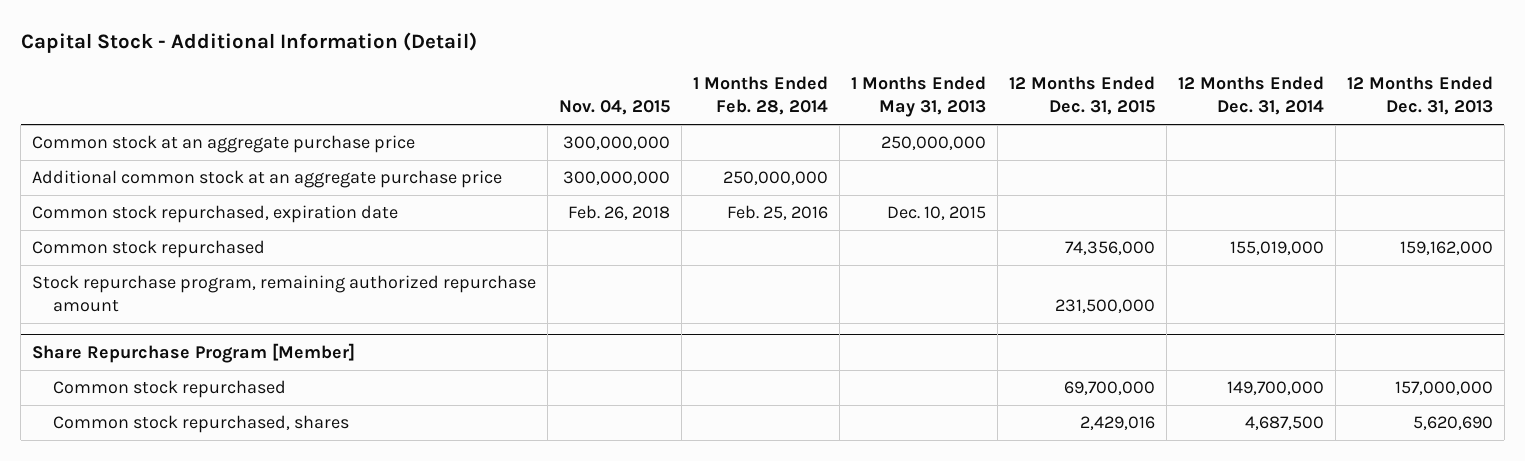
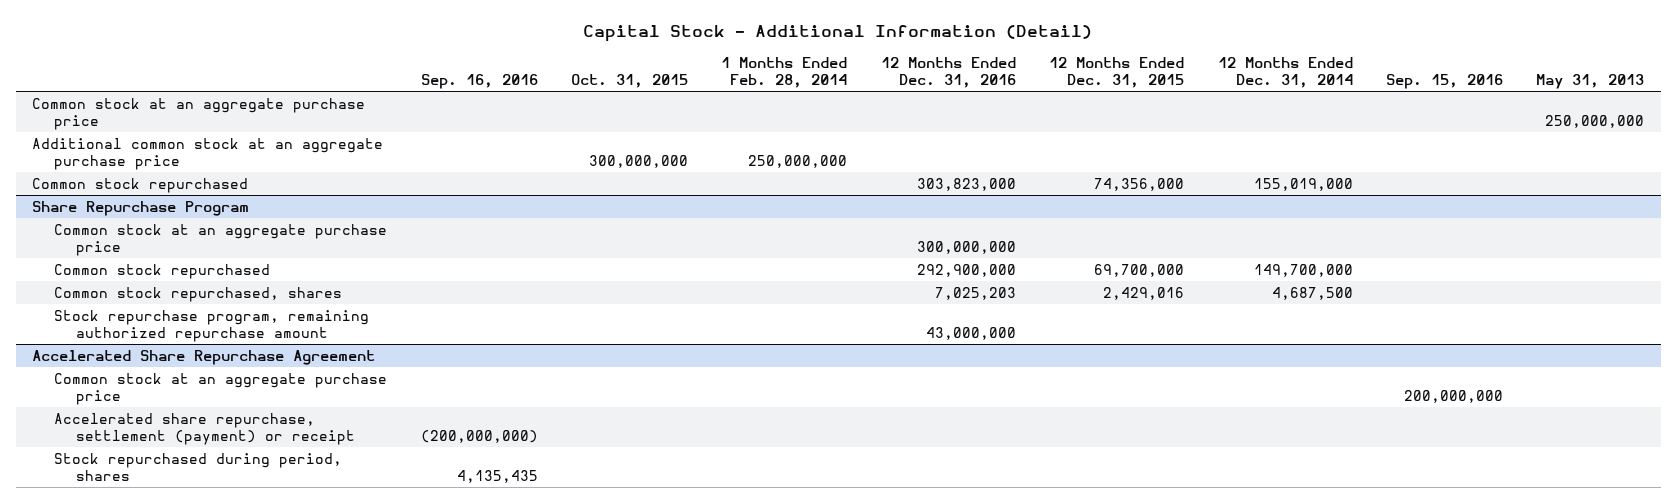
[558,100,670,116] Nov. 04, 2015 -> none
[850,76,986,118] 1 Months Ended May 31, 2013 -> none
[1346,76,1493,116] 12 Months Ended Dec. 31, 2013 -> none
none -> [420,73,538,89] Sep. 16, 2016
none -> [570,73,688,88] Oct. 31, 2015
none -> [880,57,1016,88] 12 Months Ended Dec. 31, 2016
none -> [1385,73,1503,89] Sep. 15, 2016
none -> [1536,73,1645,89] May 31, 2013
[31,205,398,224] Common stock repurchased, expiration date -> none
[31,275,536,313] Stock repurchase program, remaining authorized repurchase amount -> none
[31,342,355,363] Share Repurchase Program [Member] -> [32,200,250,216] Share Repurchase Program
none -> [54,223,388,256] Common stock at an aggregate purchase price
none -> [54,309,370,342] Stock repurchase program, remaining authorized repurchase amount
none -> [32,349,376,365] Accelerated Share Repurchase Agreement
none -> [54,372,388,405] Common stock at an aggregate purchase price
none -> [54,412,355,445] Accelerated share repurchase, settlement (payment) or receipt
none -> [54,452,343,481] Stock repurchased during period, shares

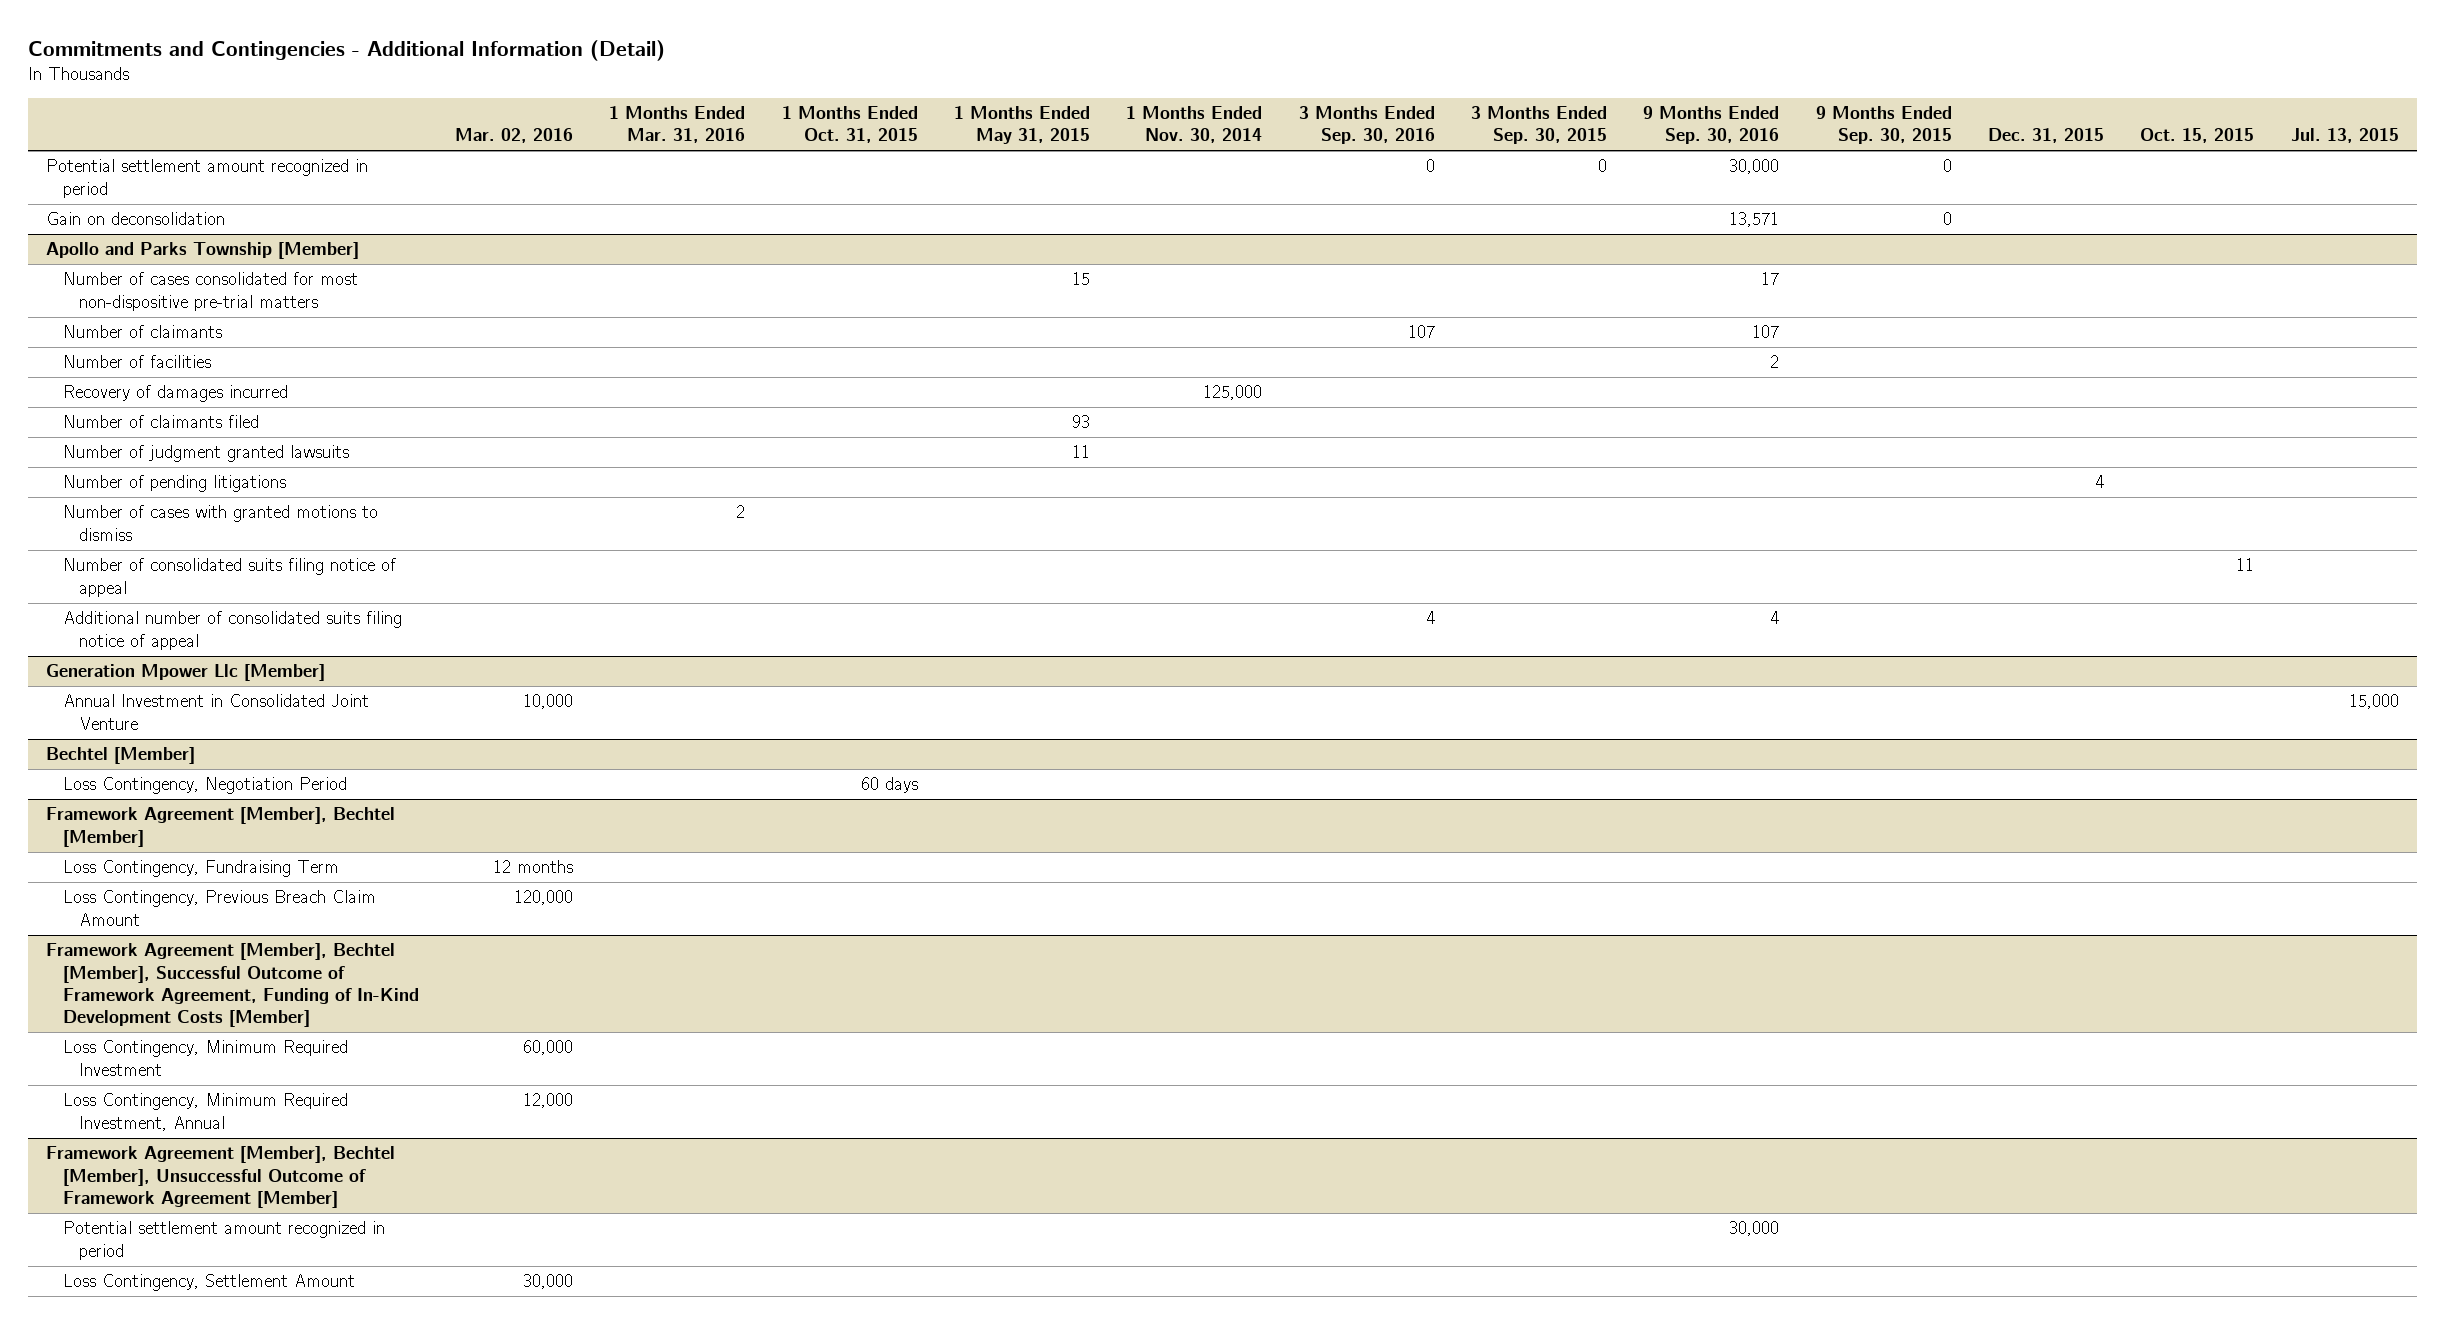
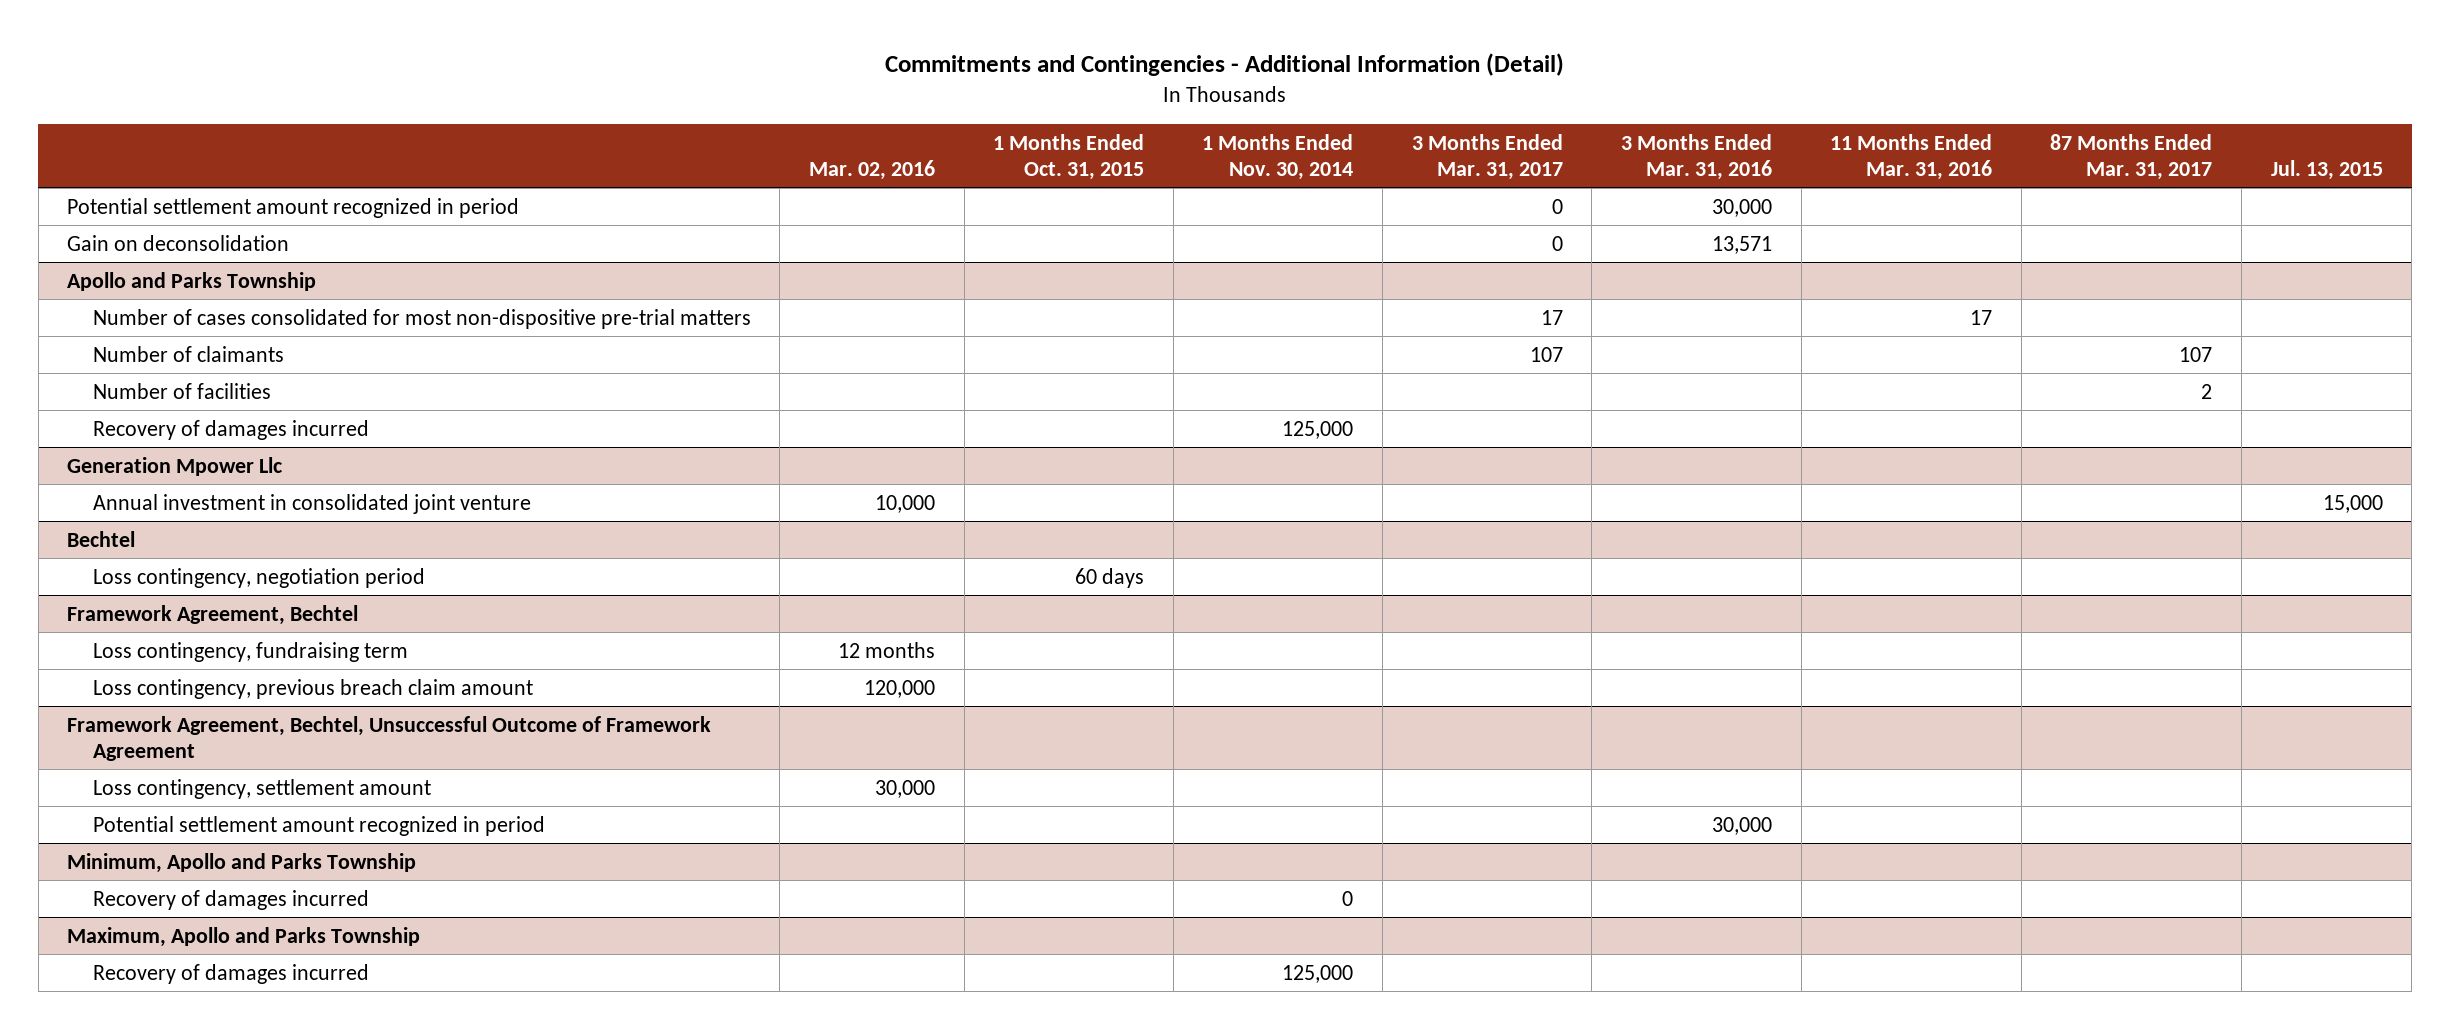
[609,105,746,144] 1 Months Ended Mar. 31, 2016 -> none
[953,105,1090,145] 1 Months Ended May 31, 2015 -> none
[1298,105,1435,145] 3 Months Ended Sep. 30, 2016 -> none
[1470,105,1607,145] 3 Months Ended Sep. 30, 2015 -> none
[1643,105,1780,145] 9 Months Ended Sep. 30, 2016 -> none
[1815,105,1952,145] 9 Months Ended Sep. 30, 2015 -> none
[1987,128,2104,144] Dec. 31, 2015 -> none
[2140,128,2255,144] Oct. 15, 2015 -> none
none -> [1411,133,1563,180] 3 Months Ended Mar. 31, 2017
none -> [1620,133,1772,180] 3 Months Ended Mar. 31, 2016
none -> [1830,133,1993,180] 11 Months Ended Mar. 31, 2016
none -> [2050,133,2213,180] 87 Months Ended Mar. 31, 2017
[46,242,360,260] Apollo and Parks Township [Member] -> [67,271,317,291] Apollo and Parks Township
[62,415,259,429] Number of claimants filed -> none
[62,445,349,463] Number of judgment granted lawsuits -> none
[62,475,286,493] Number of pending litigations -> none
[62,505,378,541] Number of cases with granted motions to dismiss -> none
[62,558,396,597] Number of consolidated suits filing notice of appeal -> none
[62,611,402,650] Additional number of consolidated suits filing notice of appeal -> none
[46,943,419,1028] Framework Agreement [Member], Bechtel [Member], Successful Outcome of Framework Agreement, Funding of In-Kind Development Costs [Member] -> none
[62,1040,348,1076] Loss Contingency, Minimum Required Investment -> none
[62,1093,348,1131] Loss Contingency, Minimum Required Investment, Annual -> none
[46,664,326,682] Generation Mpower Llc [Member] -> [67,456,283,476] Generation Mpower Llc
[62,694,369,730] Annual Investment in Consolidated Joint Venture -> [92,493,531,514] Annual investment in consolidated joint venture
[46,747,196,765] Bechtel [Member] -> [67,530,136,547] Bechtel
[62,777,347,795] Loss Contingency, Negotiation Period -> [92,567,425,588] Loss contingency, negotiation period
[46,807,396,847] Framework Agreement [Member], Bechtel [Member] -> [67,604,359,625] Framework Agreement, Bechtel
[62,860,339,878] Loss Contingency, Fundraising Term -> [92,641,408,662] Loss contingency, fundraising term
[62,890,376,926] Loss Contingency, Previous Breach Claim Amount -> [92,678,533,699] Loss contingency, previous breach claim amount
[46,1146,396,1209] Framework Agreement [Member], Bechtel [Member], Unsuccessful Outcome of Framework Agreement [Member] -> [67,715,712,761] Framework Agreement, Bechtel, Unsuccessful Outcome of Framework Agreement
none -> [92,778,431,799] Loss contingency, settlement amount
[62,1274,355,1292] Loss Contingency, Settlement Amount -> none
none -> [67,852,417,873] Minimum, Apollo and Parks Township
none -> [92,889,369,910] Recovery of damages incurred
none -> [67,926,421,947] Maximum, Apollo and Parks Township
none -> [92,963,369,984] Recovery of damages incurred

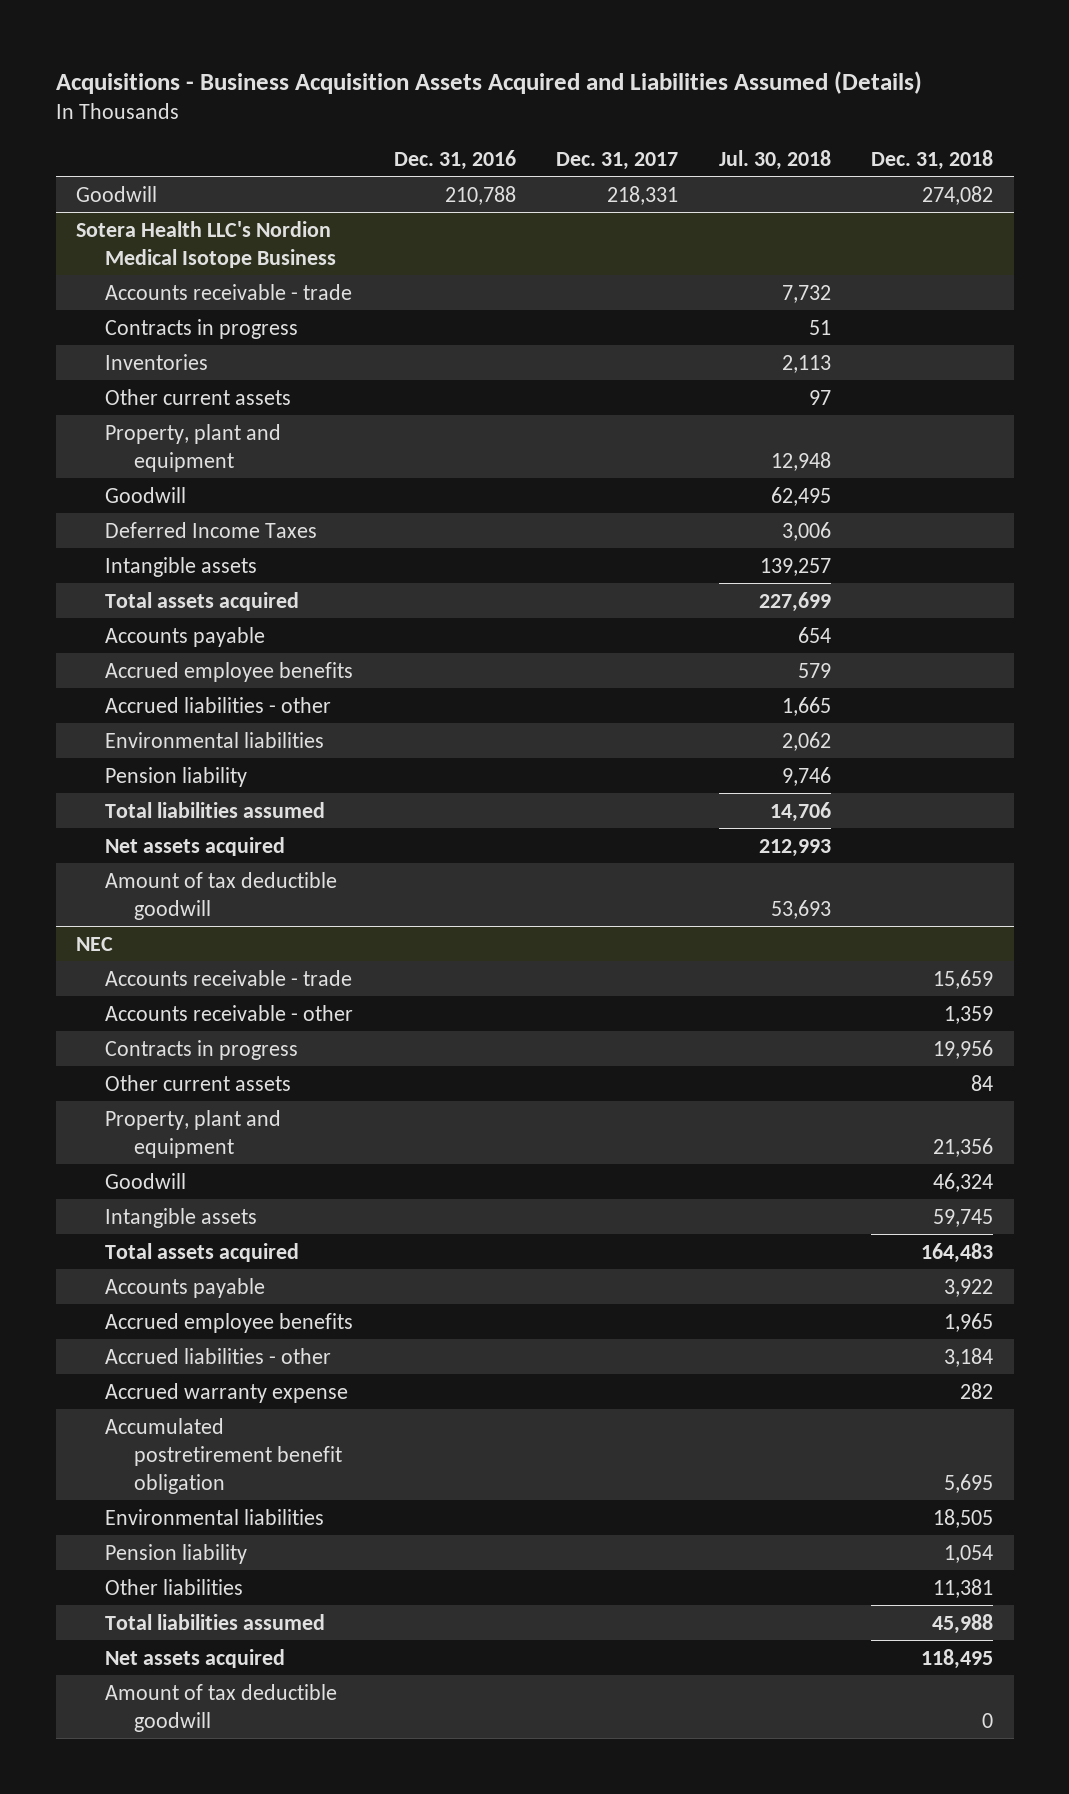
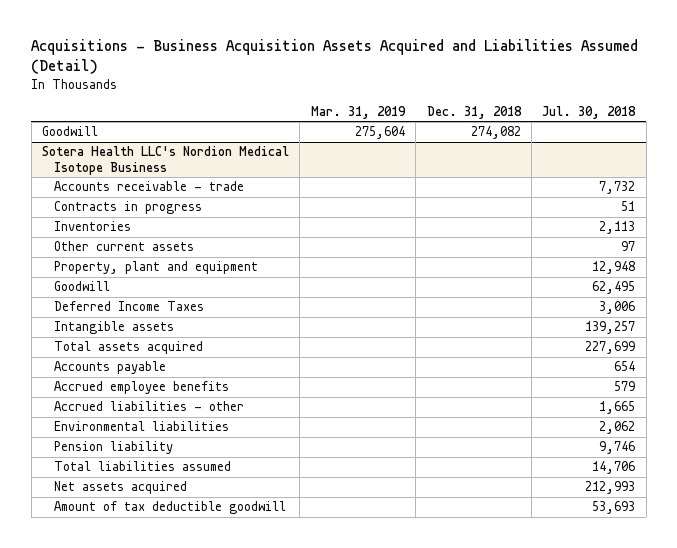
[55,70,922,94] Acquisitions - Business Acquisition Assets Acquired and Liabilities Assumed (Details) -> [31,39,639,75] Acquisitions - Business Acquisition Assets Acquired and Liabilities Assumed (Detail)
[393,149,516,170] Dec. 31, 2016 -> none
[556,151,679,170] Dec. 31, 2017 -> none
none -> [310,106,406,120] Mar. 31, 2019
[75,936,113,951] NEC -> none
[105,969,353,986] Accounts receivable - trade -> none
[105,1004,354,1021] Accounts receivable - other -> none
[105,1039,299,1060] Contracts in progress -> none
[105,1074,292,1091] Other current assets -> none
[105,1109,282,1158] Property, plant and equipment -> none
[105,1172,187,1189] Goodwill -> none
[105,1207,258,1228] Intangible assets -> none
[105,1242,300,1262] Total assets acquired -> none
[105,1277,266,1298] Accounts payable -> none
[105,1312,354,1333] Accrued employee benefits -> none
[105,1347,332,1364] Accrued liabilities - other -> none
[105,1382,349,1403] Accrued warranty expense -> none
[105,1417,343,1494] Accumulated postretirement benefit obligation -> none
[105,1508,325,1525] Environmental liabilities -> none
[105,1543,248,1564] Pension liability -> none
[105,1578,244,1595] Other liabilities -> none
[105,1613,326,1630] Total liabilities assumed -> none
[105,1648,286,1668] Net assets acquired -> none
[105,1683,338,1732] Amount of tax deductible goodwill -> none

